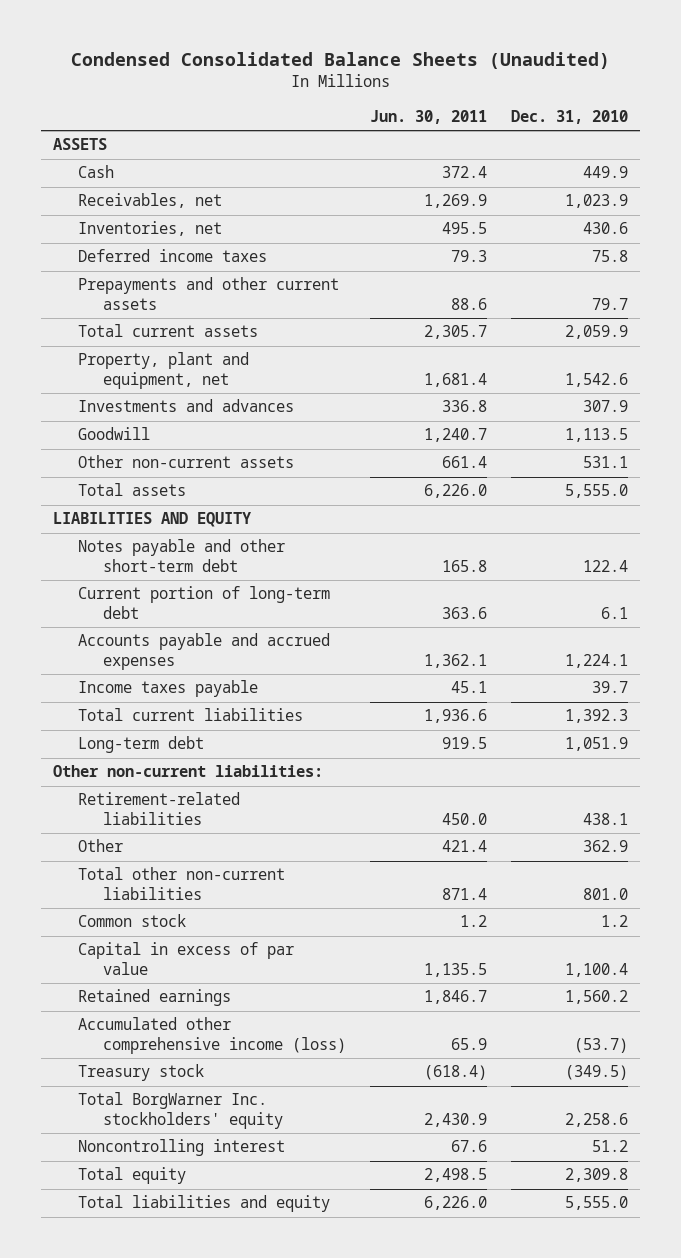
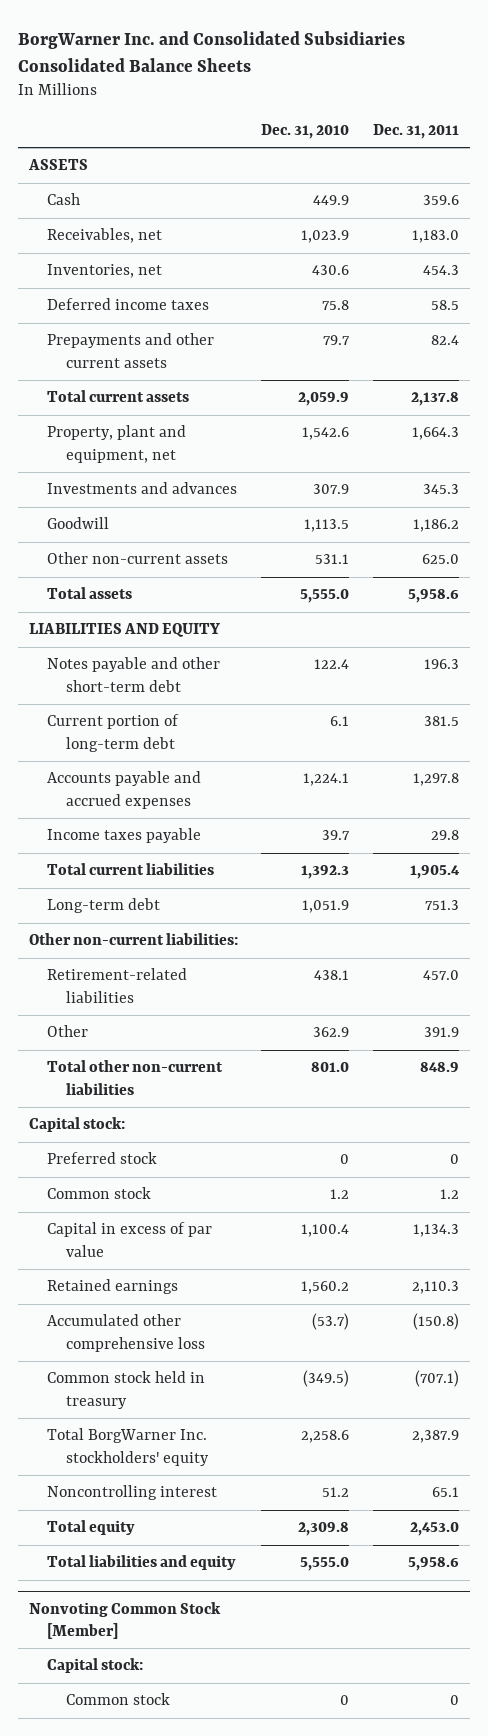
[70,51,610,69] Condensed Consolidated Balance Sheets (Unaudited) -> [17,30,405,72] BorgWarner Inc. and Consolidated Subsidiaries Consolidated Balance Sheets
[369,110,487,125] Jun. 30, 2011 -> none
none -> [372,123,459,139] Dec. 31, 2011
none -> [29,1117,126,1133] Capital stock:
none -> [47,1152,158,1165] Preferred stock
[78,1017,346,1055] Accumulated other comprehensive income (loss) -> [47,1314,205,1352] Accumulated other comprehensive loss
[78,1064,205,1082] Treasury stock -> [47,1371,206,1409] Common stock held in treasury
none -> [29,1601,222,1640] Nonvoting Common Stock [Member]
none -> [47,1658,144,1674] Capital stock:
none -> [65,1693,170,1706] Common stock

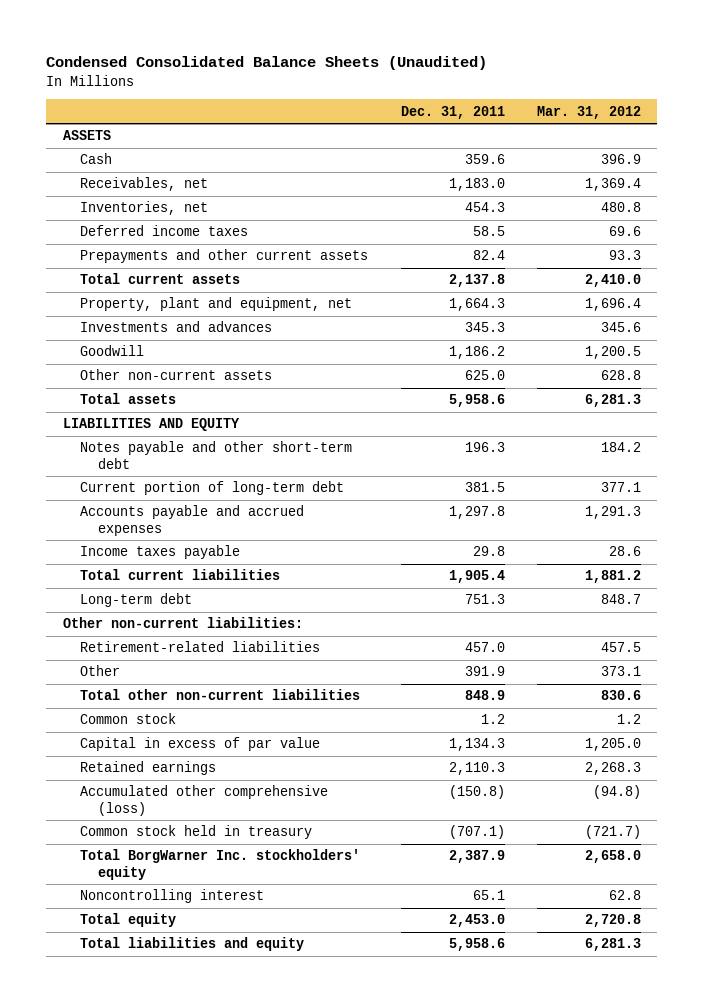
[17,30,405,72] BorgWarner Inc. and Consolidated Subsidiaries Consolidated Balance Sheets -> [46,56,488,71] Condensed Consolidated Balance Sheets (Unaudited)
[261,123,350,139] Dec. 31, 2010 -> none
none -> [537,105,642,119] Mar. 31, 2012
[29,1117,126,1133] Capital stock: -> none
[47,1152,158,1165] Preferred stock -> none
[47,1314,205,1352] Accumulated other comprehensive loss -> [80,785,329,816] Accumulated other comprehensive (loss)
[29,1601,222,1640] Nonvoting Common Stock [Member] -> none
[47,1658,144,1674] Capital stock: -> none
[65,1693,170,1706] Common stock -> none

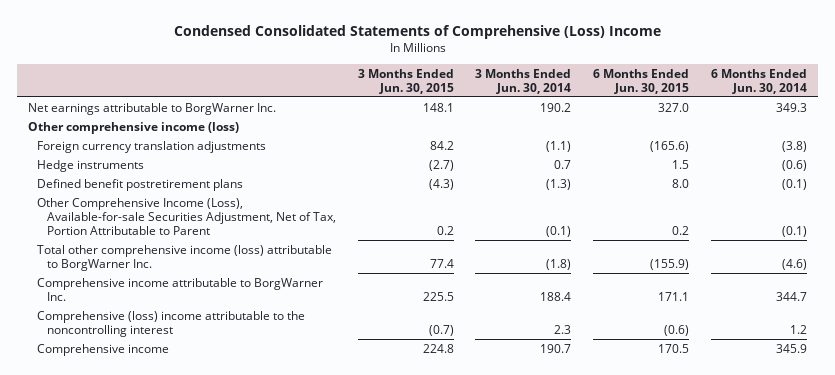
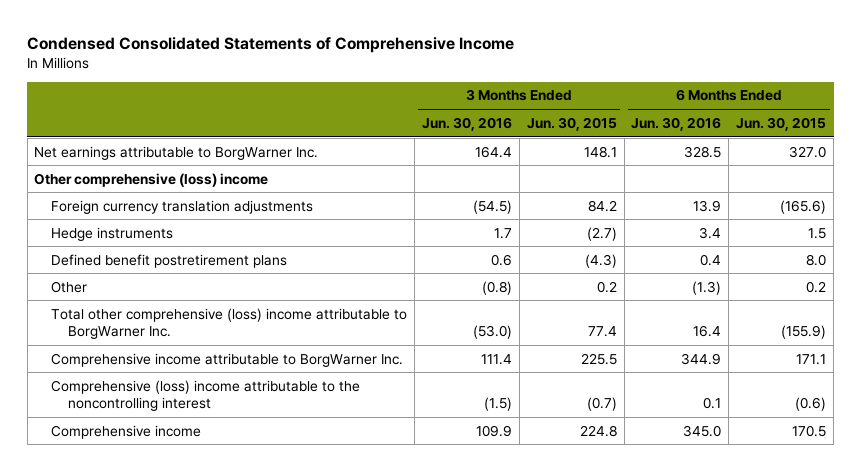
[173,24,661,39] Condensed Consolidated Statements of Comprehensive (Loss) Income -> [27,36,515,53] Condensed Consolidated Statements of Comprehensive Income
[475,68,572,94] 3 Months Ended Jun. 30, 2014 -> none
[711,68,808,94] 6 Months Ended Jun. 30, 2014 -> none
none -> [421,116,512,131] Jun. 30, 2016
none -> [631,116,722,131] Jun. 30, 2016
[28,121,240,134] Other comprehensive income (loss) -> [34,172,269,187] Other comprehensive (loss) income
[37,197,336,235] Other Comprehensive Income (Loss), Available-for-sale Securities Adjustment, Net of Tax, Portion Attributable to Parent -> [51,280,88,293] Other
[37,244,333,271] Total other comprehensive income (loss) attributable to BorgWarner Inc. -> [51,307,408,340] Total other comprehensive (loss) income attributable to BorgWarner Inc.

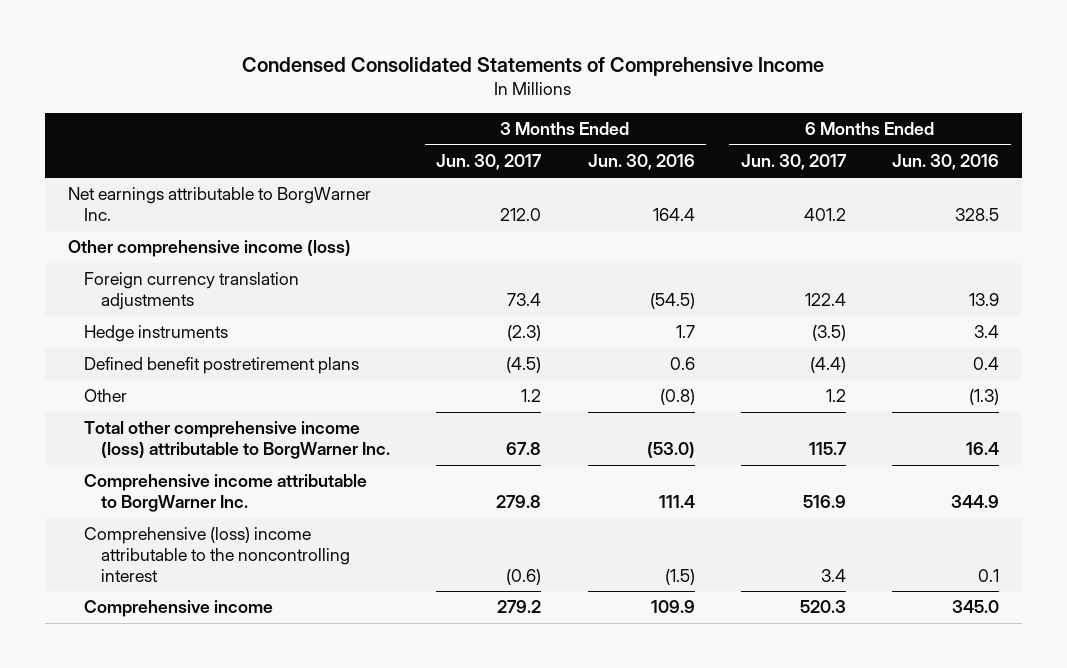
[526,116,617,131] Jun. 30, 2015 -> none
[736,116,827,131] Jun. 30, 2015 -> none
none -> [436,154,543,171] Jun. 30, 2017
none -> [740,154,847,171] Jun. 30, 2017
[34,172,269,187] Other comprehensive (loss) income -> [67,240,351,258] Other comprehensive income (loss)
[51,307,408,340] Total other comprehensive (loss) income attributable to BorgWarner Inc. -> [84,421,390,460] Total other comprehensive income (loss) attributable to BorgWarner Inc.

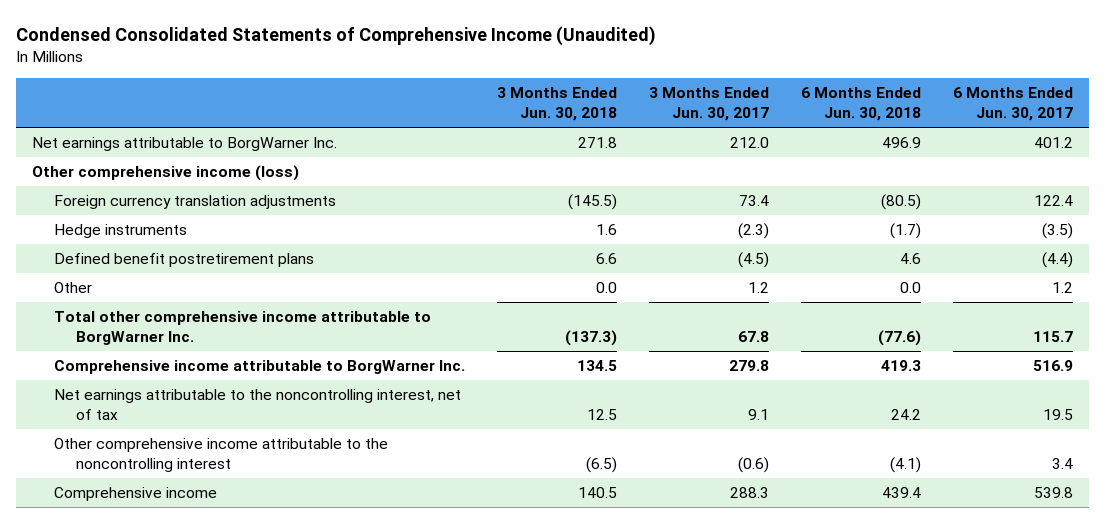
[242,56,825,76] Condensed Consolidated Statements of Comprehensive Income -> [16,25,657,46] Condensed Consolidated Statements of Comprehensive Income (Unaudited)
[587,154,695,171] Jun. 30, 2016 -> none
[892,154,1000,171] Jun. 30, 2016 -> none
none -> [497,87,618,121] 3 Months Ended Jun. 30, 2018
none -> [801,87,922,121] 6 Months Ended Jun. 30, 2018
[84,421,390,460] Total other comprehensive income (loss) attributable to BorgWarner Inc. -> [54,311,432,346] Total other comprehensive income attributable to BorgWarner Inc.
none -> [54,389,462,421] Net earnings attributable to the noncontrolling interest, net of tax
[84,527,350,582] Comprehensive (loss) income attributable to the noncontrolling interest -> [54,438,389,473] Other comprehensive income attributable to the noncontrolling interest
[497,600,542,614] 279.2 -> [730,487,770,499] 288.3
[799,600,846,614] 520.3 -> [1034,487,1074,499] 539.8

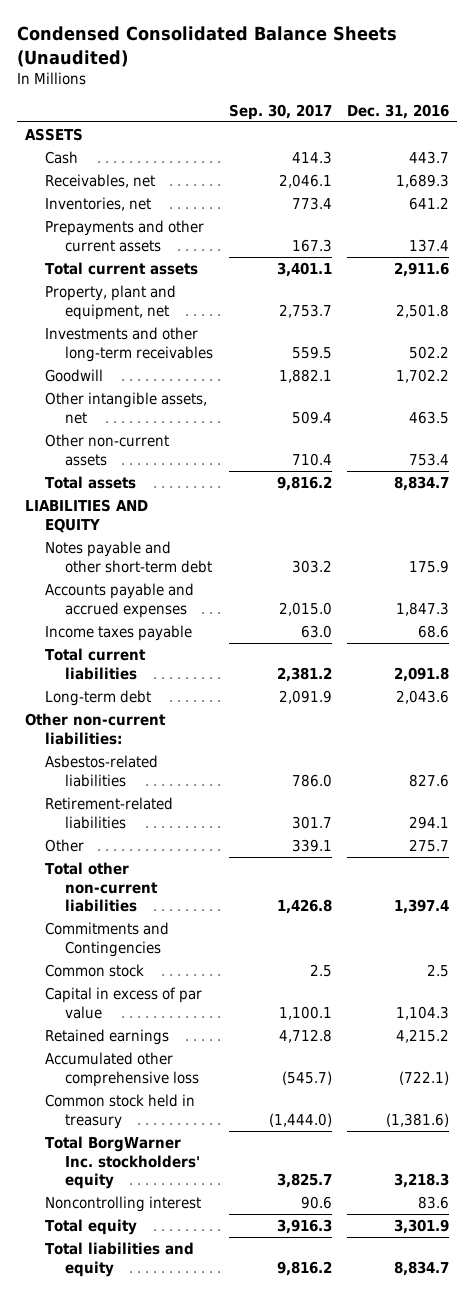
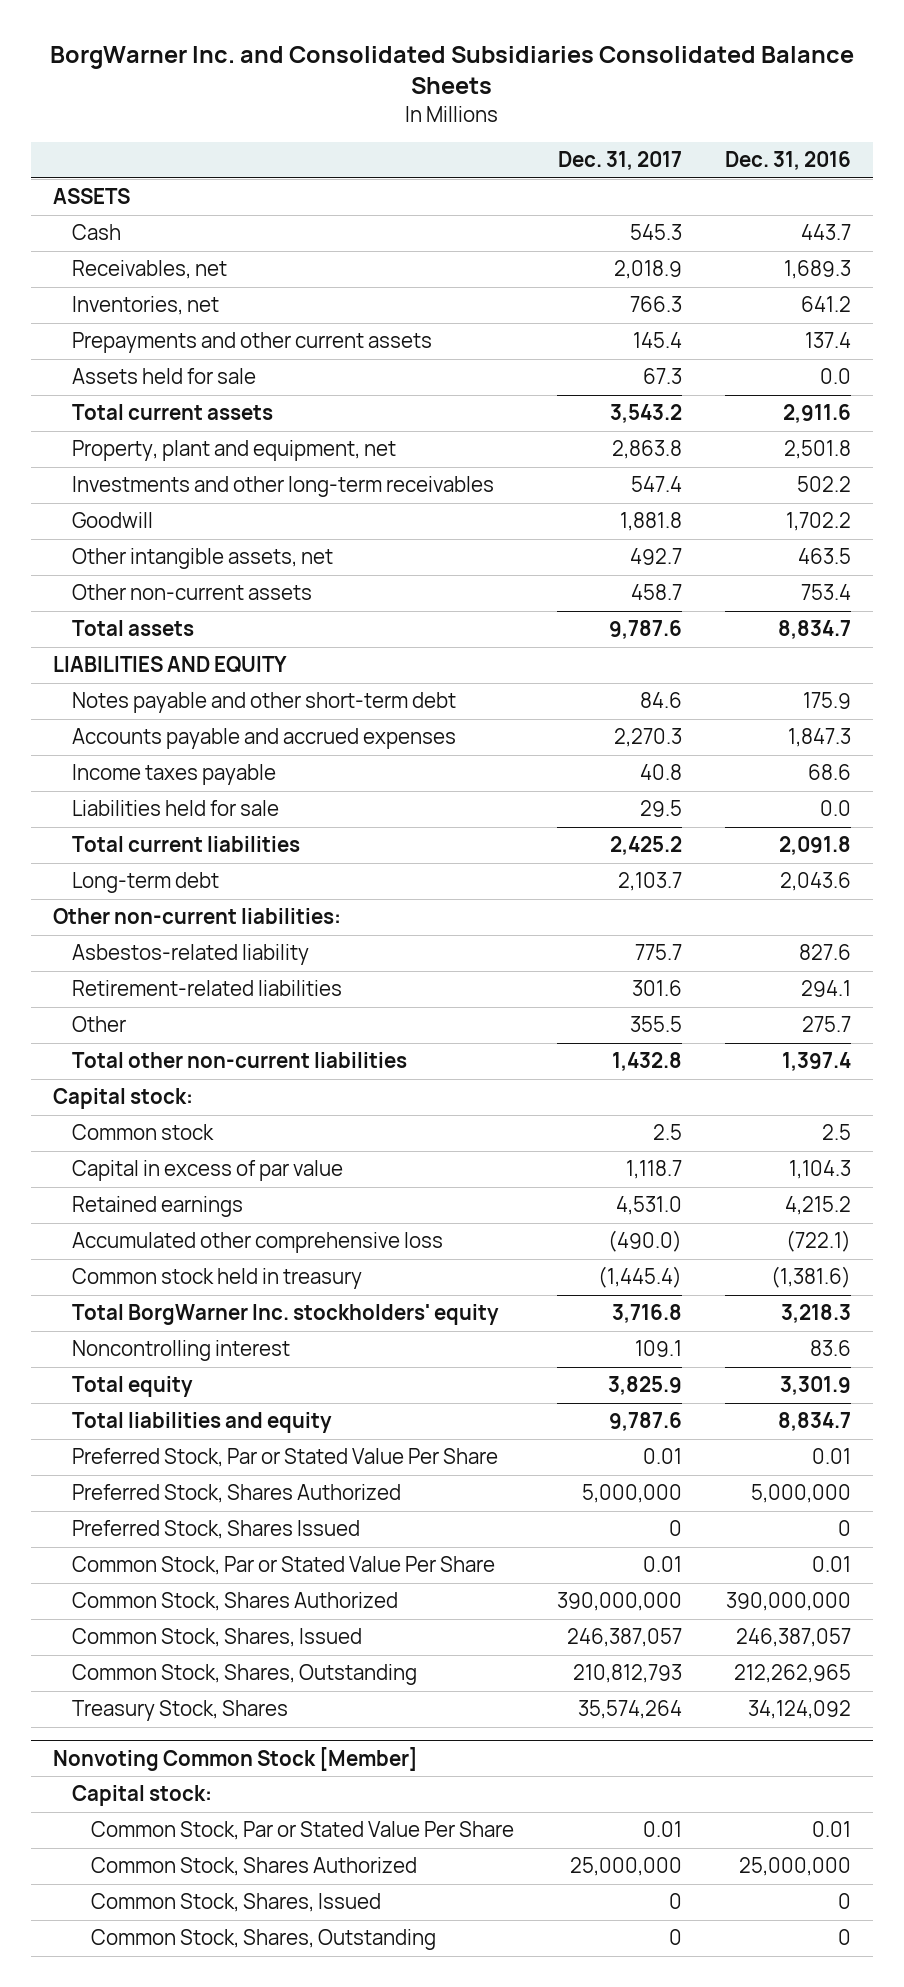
[16,26,397,67] Condensed Consolidated Balance Sheets (Unaudited) -> [49,45,854,95] BorgWarner Inc. and Consolidated Subsidiaries Consolidated Balance Sheets
[228,103,332,120] Sep. 30, 2017 -> none
none -> [557,151,682,171] Dec. 31, 2017
none -> [71,368,256,385] Assets held for sale
none -> [71,800,279,817] Liabilities held for sale
[44,754,158,787] Asbestos-related liabilities -> [71,944,309,966] Asbestos-related liability
[44,921,169,957] Commitments and Contingencies -> none
none -> [52,1088,193,1110] Capital stock:
none -> [71,1448,498,1468] Preferred Stock, Par or Stated Value Per Share
none -> [71,1484,401,1504] Preferred Stock, Shares Authorized
none -> [71,1520,360,1540] Preferred Stock, Shares Issued
none -> [71,1556,495,1576] Common Stock, Par or Stated Value Per Share
none -> [71,1592,398,1612] Common Stock, Shares Authorized
none -> [71,1628,362,1648] Common Stock, Shares, Issued
none -> [71,1664,417,1686] Common Stock, Shares, Outstanding
none -> [71,1700,288,1722] Treasury Stock, Shares
none -> [52,1746,418,1771] Nonvoting Common Stock [Member]
none -> [71,1785,212,1807] Capital stock:
none -> [90,1821,514,1841] Common Stock, Par or Stated Value Per Share
none -> [90,1857,417,1877] Common Stock, Shares Authorized
none -> [90,1893,381,1913] Common Stock, Shares, Issued
none -> [90,1929,436,1951] Common Stock, Shares, Outstanding

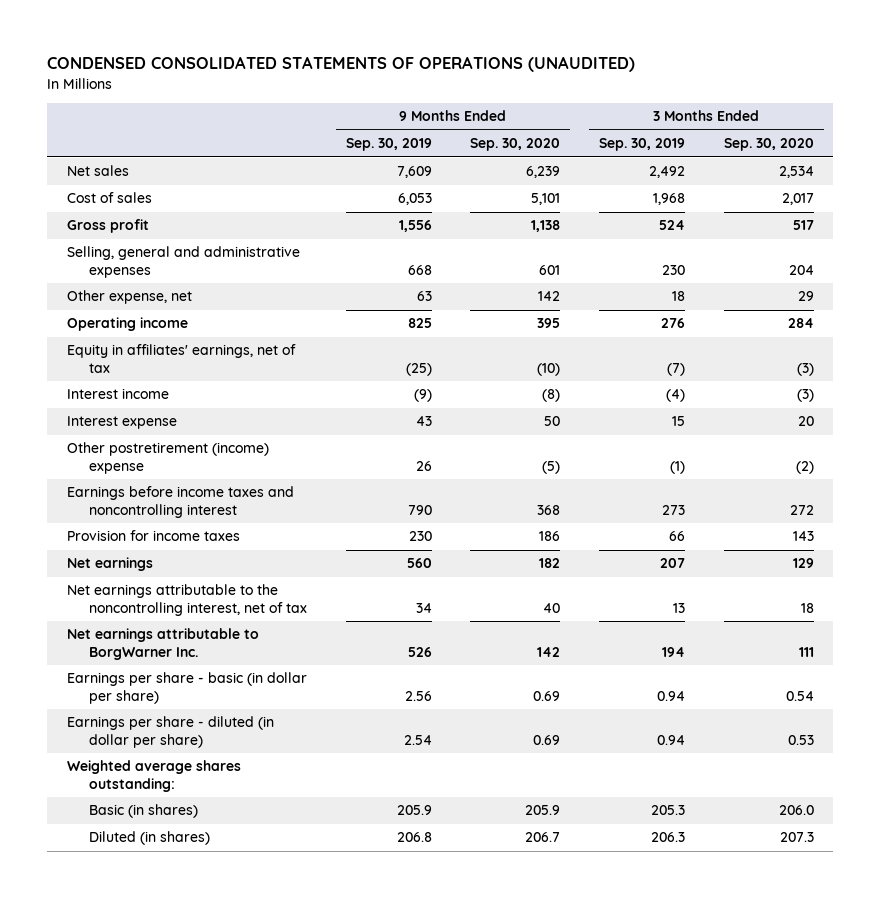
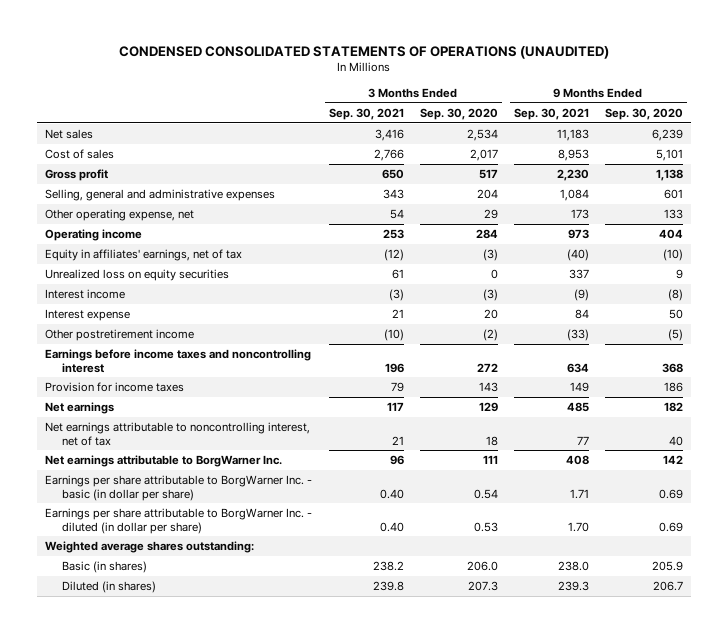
[345,138,432,152] Sep. 30, 2019 -> none
[599,138,686,152] Sep. 30, 2019 -> none
none -> [328,107,404,120] Sep. 30, 2021
none -> [513,107,589,120] Sep. 30, 2021
[66,290,192,305] Other expense, net -> [45,209,195,222] Other operating expense, net
[538,291,561,302] 142 -> [663,209,683,220] 133
[537,318,561,329] 395 -> [658,229,683,240] 404
none -> [45,269,230,282] Unrealized loss on equity securities
[66,442,269,474] Other postretirement (income) expense -> [45,329,195,342] Other postretirement income
[66,584,307,616] Net earnings attributable to the noncontrolling interest, net of tax -> [45,422,311,446] Net earnings attributable to noncontrolling interest, net of tax
[66,672,307,704] Earnings per share - basic (in dollar per share) -> [45,475,313,501] Earnings per share attributable to BorgWarner Inc. - basic (in dollar per share)
[66,716,274,748] Earnings per share - diluted (in dollar per share) -> [45,508,313,534] Earnings per share attributable to BorgWarner Inc. - diluted (in dollar per share)

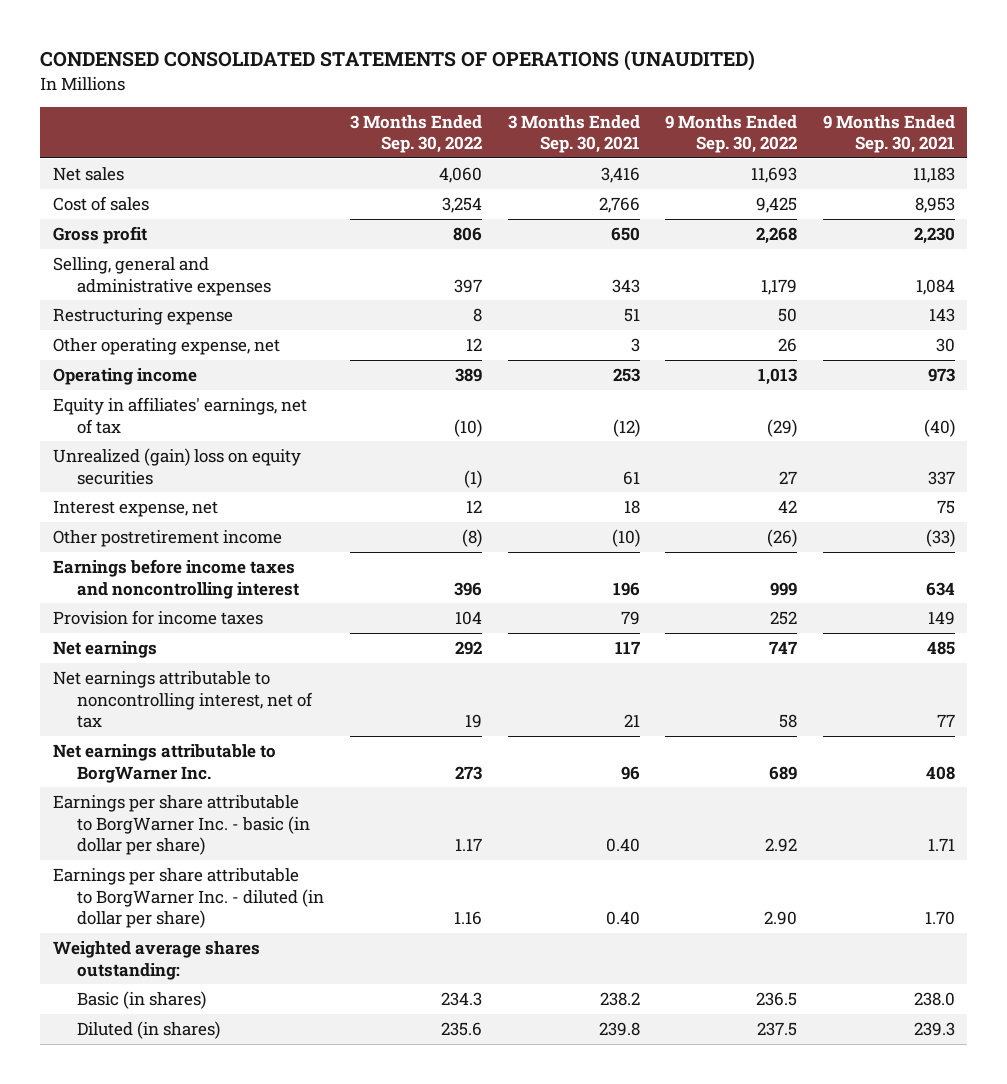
[419,107,498,120] Sep. 30, 2020 -> none
[604,107,683,120] Sep. 30, 2020 -> none
none -> [349,114,482,154] 3 Months Ended Sep. 30, 2022
none -> [665,114,798,154] 9 Months Ended Sep. 30, 2022
none -> [52,307,233,325] Restructuring expense
[389,209,404,220] 54 -> [630,337,640,352] 3
[570,209,589,220] 173 -> [935,337,955,352] 30
[45,289,126,300] Interest income -> none
[45,269,230,282] Unrealized loss on equity securities -> [52,447,301,485] Unrealized (gain) loss on equity securities
[45,309,131,322] Interest expense -> [52,499,218,517] Interest expense, net
[391,309,404,319] 21 -> [623,499,640,514] 18
[574,309,589,320] 84 -> [936,499,955,514] 75

